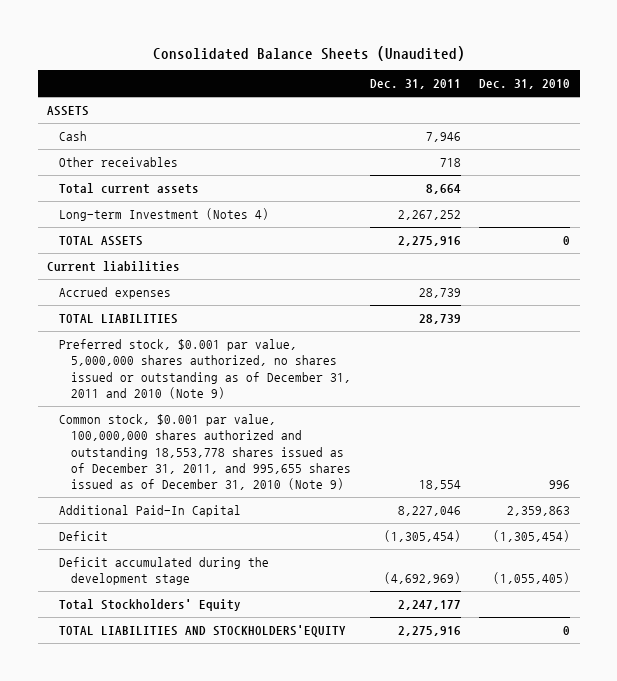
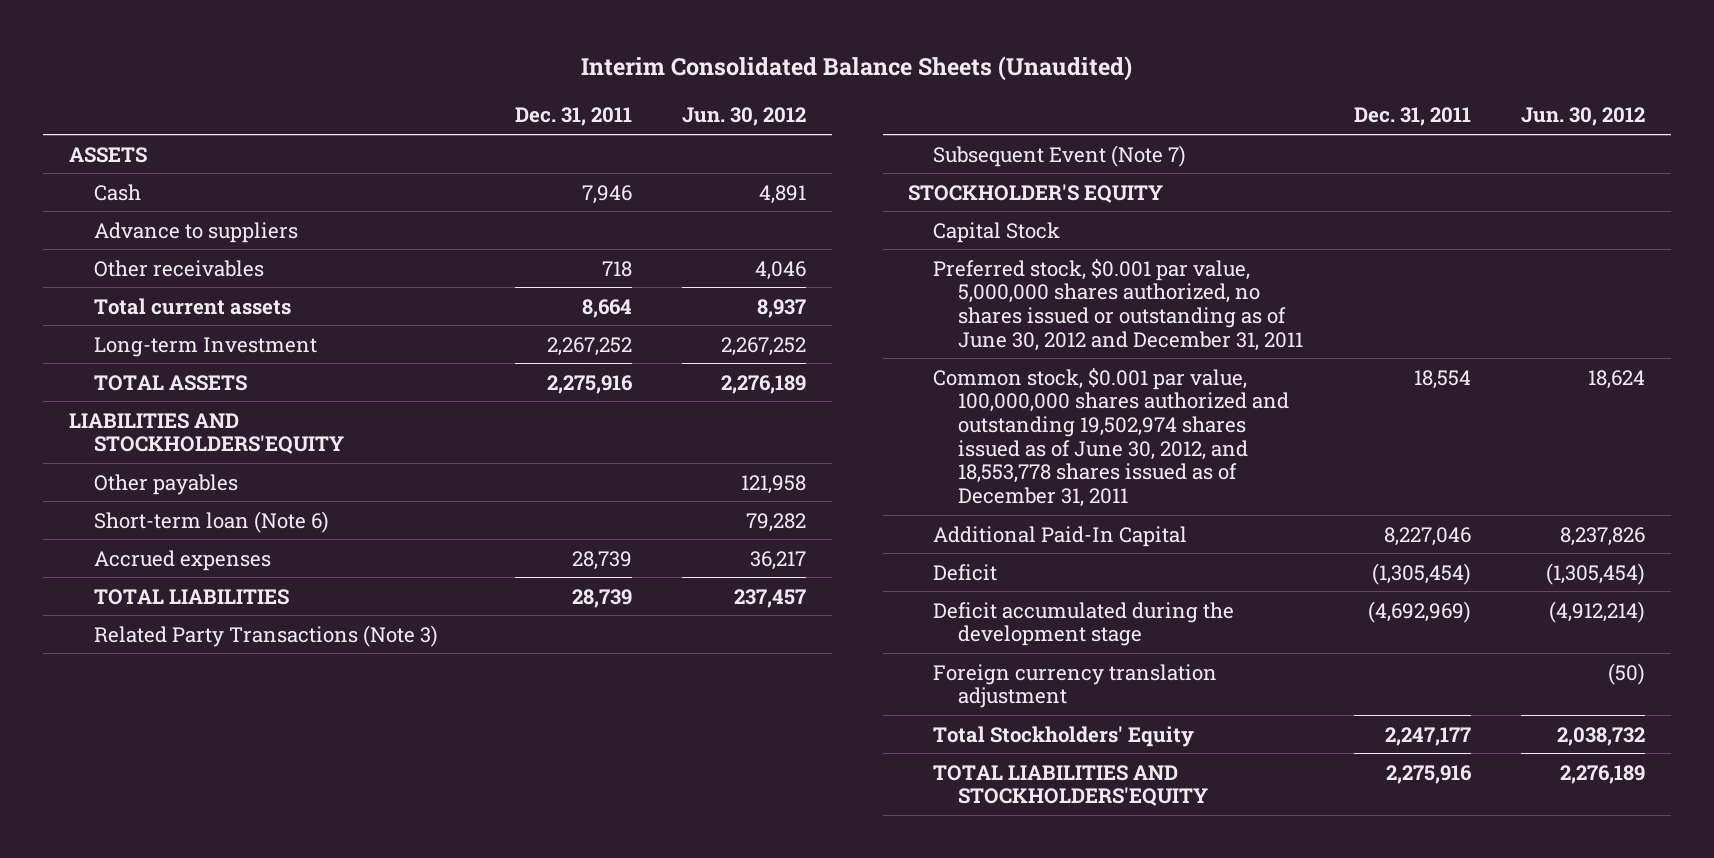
[152,45,465,61] Consolidated Balance Sheets (Unaudited) -> [581,56,1133,82] Interim Consolidated Balance Sheets (Unaudited)
[479,79,571,90] Dec. 31, 2010 -> none
none -> [682,107,807,127] Jun. 30, 2012
none -> [93,221,298,243] Advance to suppliers
[58,207,269,221] Long-term Investment (Notes 4) -> [93,336,317,357] Long-term Investment
[46,260,180,272] Current liabilities -> none
none -> [68,412,344,455] LIABILITIES AND STOCKHOLDERS'EQUITY
none -> [93,473,238,495] Other payables
none -> [93,510,329,533] Short-term loan (Note 6)
none -> [93,624,438,647] Related Party Transactions (Note 3)
none -> [933,144,1187,167] Subsequent Event (Note 7)
none -> [908,183,1164,203] STOCKHOLDER'S EQUITY
none -> [933,221,1061,243] Capital Stock
[58,338,351,400] Preferred stock, $0.001 par value, 5,000,000 shares authorized, no shares issued or outstanding as of December 31, 2011 and 2010 (Note 9) -> [933,258,1304,351] Preferred stock, $0.001 par value, 5,000,000 shares authorized, no shares issued or outstanding as of June 30, 2012 and December 31, 2011
[58,413,351,491] Common stock, $0.001 par value, 100,000,000 shares authorized and outstanding 18,553,778 shares issued as of December 31, 2011, and 995,655 shares issued as of December 31, 2010 (Note 9) -> [933,367,1290,508] Common stock, $0.001 par value, 100,000,000 shares authorized and outstanding 19,502,974 shares issued as of June 30, 2012, and 18,553,778 shares issued as of December 31, 2011
none -> [933,663,1218,709] Foreign currency translation adjustment

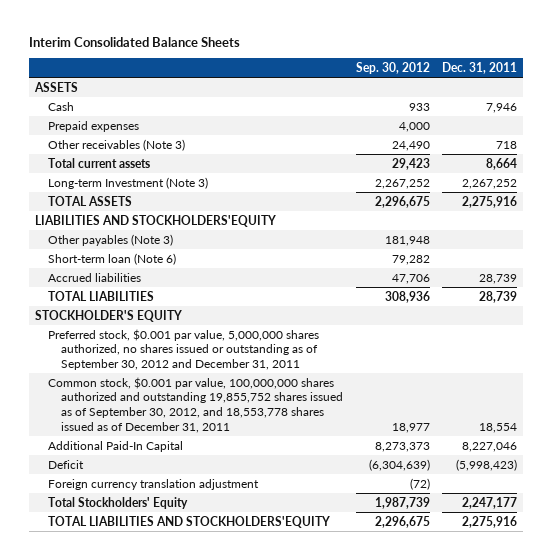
[581,56,1133,82] Interim Consolidated Balance Sheets (Unaudited) -> [29,36,241,47] Interim Consolidated Balance Sheets
[682,107,807,127] Jun. 30, 2012 -> none
none -> [355,62,430,75] Sep. 30, 2012
[93,221,298,243] Advance to suppliers -> none
none -> [48,120,140,132] Prepaid expenses
[93,259,264,277] Other receivables -> [48,138,186,151] Other receivables (Note 3)
[93,336,317,357] Long-term Investment -> [48,176,209,189] Long-term Investment (Note 3)
[93,473,238,495] Other payables -> [48,233,174,246] Other payables (Note 3)
[93,549,271,571] Accrued expenses -> [48,272,142,282] Accrued liabilities
[93,624,438,647] Related Party Transactions (Note 3) -> none
[933,144,1187,167] Subsequent Event (Note 7) -> none
[933,221,1061,243] Capital Stock -> none
[933,258,1304,351] Preferred stock, $0.001 par value, 5,000,000 shares authorized, no shares issued or outstanding as of June 30, 2012 and December 31, 2011 -> [48,328,320,370] Preferred stock, $0.001 par value, 5,000,000 shares authorized, no shares issued or outstanding as of September 30, 2012 and December 31, 2011
[933,367,1290,508] Common stock, $0.001 par value, 100,000,000 shares authorized and outstanding 19,502,974 shares issued as of June 30, 2012, and 18,553,778 shares issued as of December 31, 2011 -> [48,376,344,433] Common stock, $0.001 par value, 100,000,000 shares authorized and outstanding 19,855,752 shares issued as of September 30, 2012, and 18,553,778 shares issued as of December 31, 2011
[933,601,1235,647] Deficit accumulated during the development stage -> none
[1371,562,1471,585] (1,305,454) -> [455,458,517,471] (5,998,423)

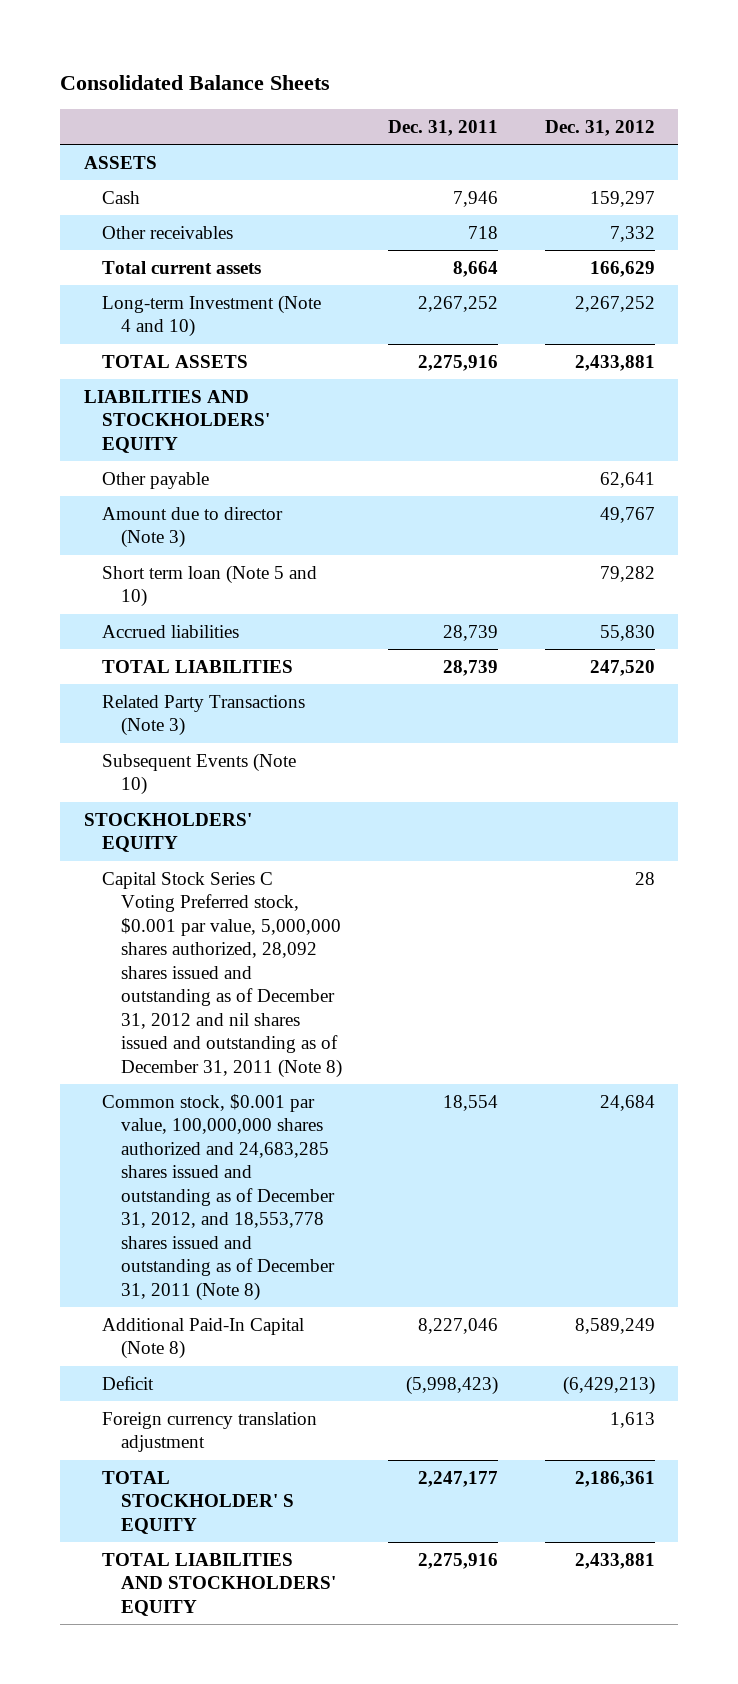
[29,36,241,47] Interim Consolidated Balance Sheets -> [60,75,331,91] Consolidated Balance Sheets
[355,62,430,75] Sep. 30, 2012 -> none
none -> [544,119,655,136] Dec. 31, 2012
[48,120,140,132] Prepaid expenses -> none
[48,138,186,151] Other receivables (Note 3) -> [102,225,234,239] Other receivables
[48,176,209,189] Long-term Investment (Note 3) -> [102,294,322,338] Long-term Investment (Note 4 and 10)
[35,214,277,227] LIABILITIES AND STOCKHOLDERS'EQUITY -> [83,389,271,453] LIABILITIES AND STOCKHOLDERS' EQUITY
[48,233,174,246] Other payables (Note 3) -> [102,471,210,489] Other payable
none -> [102,506,284,549] Amount due to director (Note 3)
[48,252,177,265] Short-term loan (Note 6) -> [102,564,318,608] Short term loan (Note 5 and 10)
none -> [102,694,306,737] Related Party Transactions (Note 3)
none -> [102,752,297,796] Subsequent Events (Note 10)
[35,309,183,322] STOCKHOLDER'S EQUITY -> [83,812,252,853] STOCKHOLDERS' EQUITY
[48,328,320,370] Preferred stock, $0.001 par value, 5,000,000 shares authorized, no shares issued or outstanding as of September 30, 2012 and December 31, 2011 -> [102,871,342,1078] Capital Stock Series C Voting Preferred stock, $0.001 par value, 5,000,000 shares authorized, 28,092 shares issued and outstanding as of December 31, 2012 and nil shares issued and outstanding as of December 31, 2011 (Note 8)
[48,376,344,433] Common stock, $0.001 par value, 100,000,000 shares authorized and outstanding 19,855,752 shares issued as of September 30, 2012, and 18,553,778 shares issued as of December 31, 2011 -> [102,1093,335,1301] Common stock, $0.001 par value, 100,000,000 shares authorized and 24,683,285 shares issued and outstanding as of December 31, 2012, and 18,553,778 shares issued and outstanding as of December 31, 2011 (Note 8)
[48,440,184,452] Additional Paid-In Capital -> [102,1317,305,1360] Additional Paid-In Capital (Note 8)
[48,496,189,509] Total Stockholders' Equity -> [102,1470,294,1534] TOTAL STOCKHOLDER' S EQUITY
[48,515,331,528] TOTAL LIABILITIES AND STOCKHOLDERS'EQUITY -> [102,1552,336,1616] TOTAL LIABILITIES AND STOCKHOLDERS' EQUITY

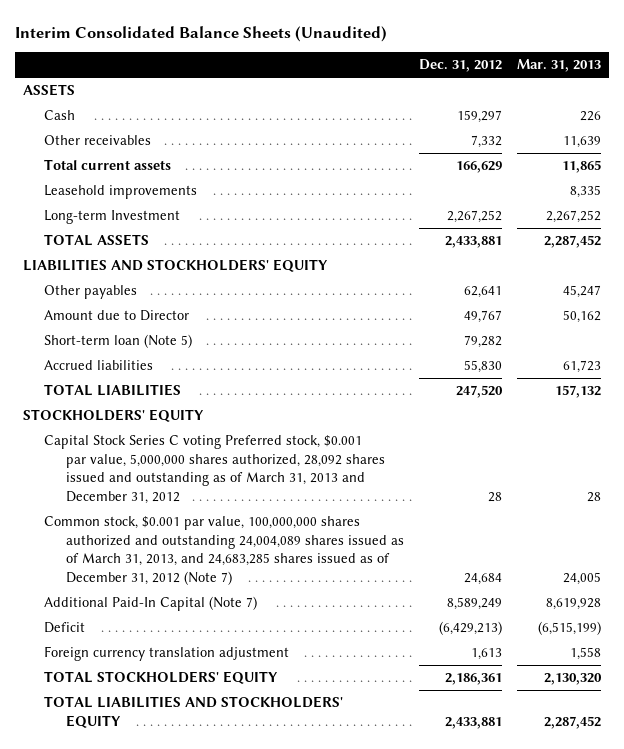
[60,75,331,91] Consolidated Balance Sheets -> [15,25,388,42] Interim Consolidated Balance Sheets (Unaudited)
[388,119,499,136] Dec. 31, 2011 -> none
none -> [517,59,602,73] Mar. 31, 2013
none -> [44,185,198,200] Leasehold improvements
[102,294,322,338] Long-term Investment (Note 4 and 10) -> [44,210,181,225] Long-term Investment
[102,471,210,489] Other payable -> [44,285,138,300] Other payables
[102,506,284,549] Amount due to director (Note 3) -> [44,310,190,322] Amount due to Director
[102,564,318,608] Short term loan (Note 5 and 10) -> [44,334,193,349] Short-term loan (Note 5)
[102,694,306,737] Related Party Transactions (Note 3) -> none
[102,752,297,796] Subsequent Events (Note 10) -> none
[102,871,342,1078] Capital Stock Series C Voting Preferred stock, $0.001 par value, 5,000,000 shares authorized, 28,092 shares issued and outstanding as of December 31, 2012 and nil shares issued and outstanding as of December 31, 2011 (Note 8) -> [44,435,386,505] Capital Stock Series C voting Preferred stock, $0.001 par value, 5,000,000 shares authorized, 28,092 shares issued and outstanding as of March 31, 2013 and December 31, 2012
[102,1093,335,1301] Common stock, $0.001 par value, 100,000,000 shares authorized and 24,683,285 shares issued and outstanding as of December 31, 2012, and 18,553,778 shares issued and outstanding as of December 31, 2011 (Note 8) -> [44,516,405,586] Common stock, $0.001 par value, 100,000,000 shares authorized and outstanding 24,004,089 shares issued as of March 31, 2013, and 24,683,285 shares issued as of December 31, 2012 (Note 7)
[102,1317,305,1360] Additional Paid-In Capital (Note 8) -> [44,596,258,612] Additional Paid-In Capital (Note 7)
[102,1470,294,1534] TOTAL STOCKHOLDER' S EQUITY -> [44,671,279,685] TOTAL STOCKHOLDERS' EQUITY

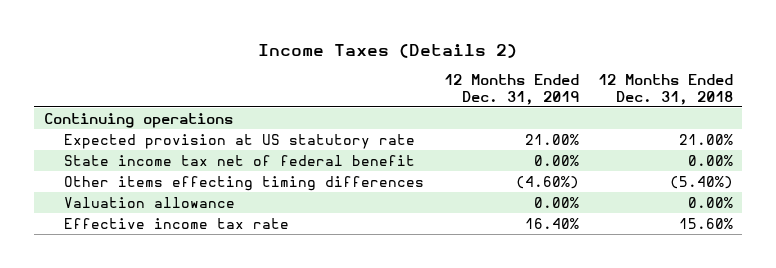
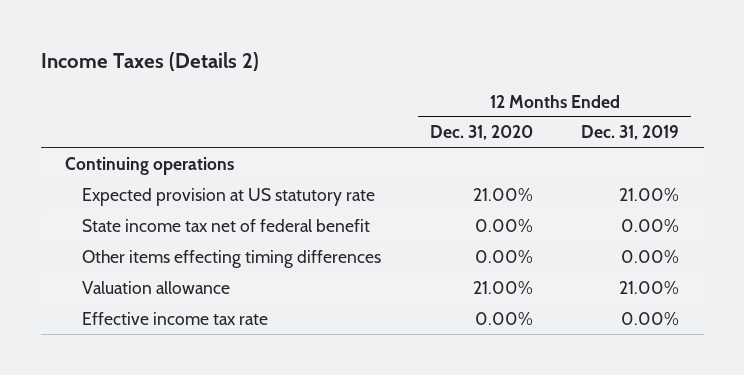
[597,74,733,105] 12 Months Ended Dec. 31, 2018 -> none
none -> [429,125,533,141] Dec. 31, 2020
[515,175,579,189] (4.60%) -> [621,249,680,263] 0.00%
[533,196,579,208] 0.00% -> [619,280,680,294] 21.00%
[524,217,579,229] 16.40% -> [621,311,680,325] 0.00%

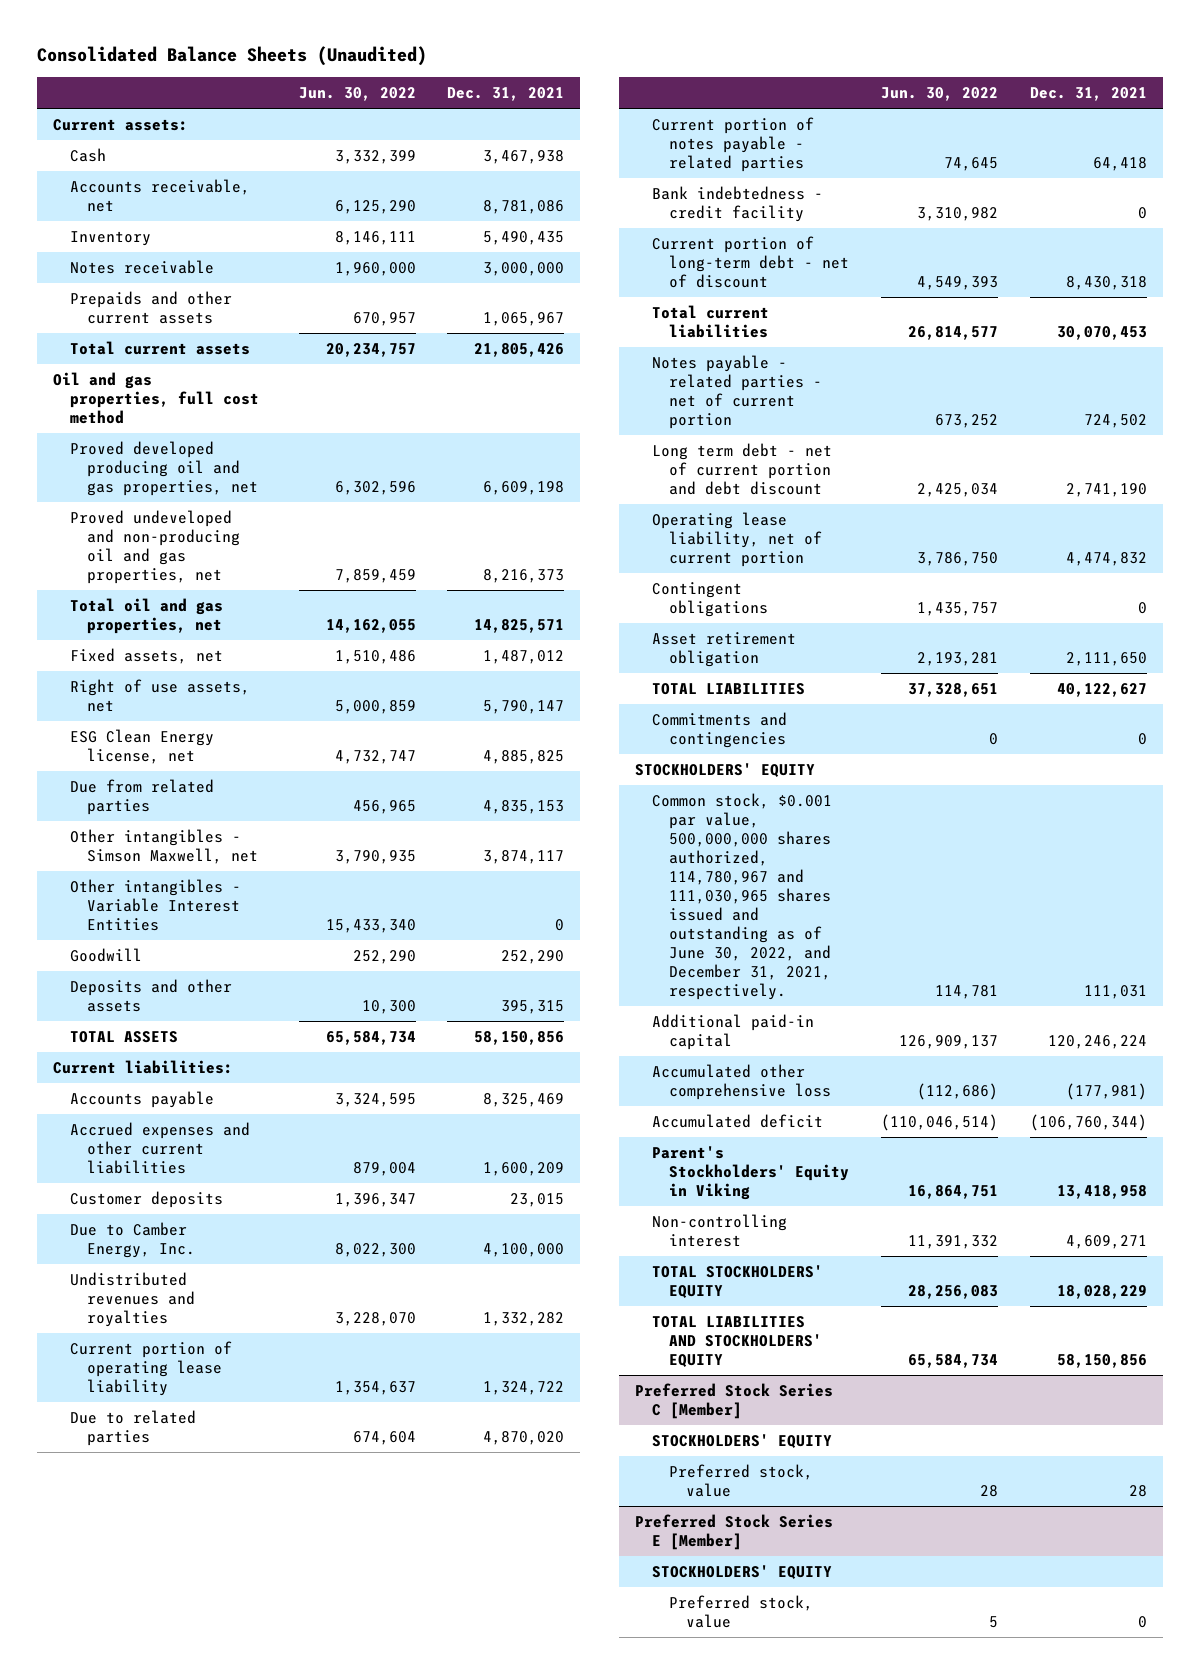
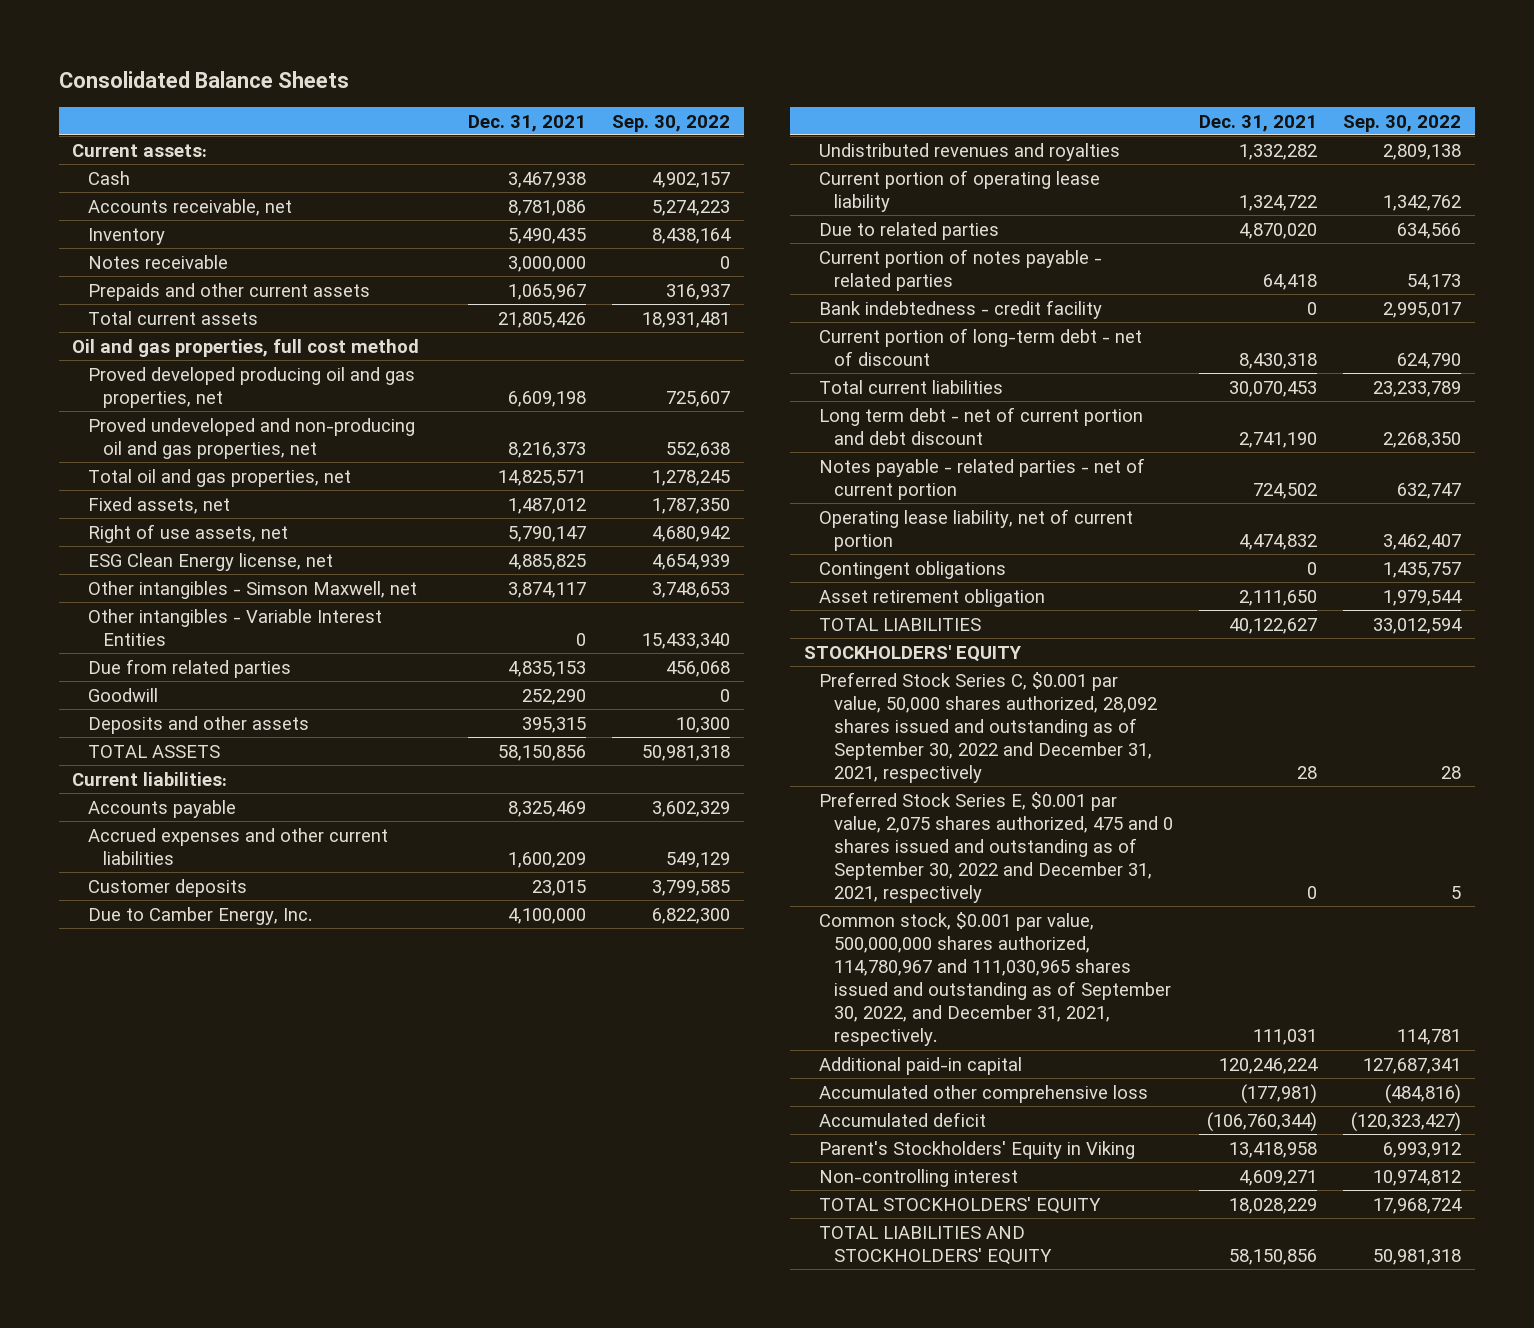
[37,46,428,67] Consolidated Balance Sheets (Unaudited) -> [59,71,350,89] Consolidated Balance Sheets
[298,87,416,102] Jun. 30, 2022 -> none
none -> [612,114,731,132] Sep. 30, 2022
[69,779,214,816] Due from related parties -> [87,658,291,678] Due from related parties
[652,355,822,430] Notes payable - related parties - net of current portion -> [818,457,1145,500] Notes payable - related parties - net of current portion
[652,712,788,749] Commitments and contingencies -> none
none -> [818,671,1157,784] Preferred Stock Series C, $0.001 par value, 50,000 shares authorized, 28,092 shares issued and outstanding as of September 30, 2022 and December 31, 2021, respectively
none -> [818,791,1173,904] Preferred Stock Series E, $0.001 par value, 2,075 shares authorized, 475 and 0 shares issued and outstanding as of September 30, 2022 and December 31, 2021, respectively
[652,793,833,1000] Common stock, $0.001 par value, 500,000,000 shares authorized, 114,780,967 and 111,030,965 shares issued and outstanding as of June 30, 2022, and December 31, 2021, respectively. -> [818,911,1171,1047] Common stock, $0.001 par value, 500,000,000 shares authorized, 114,780,967 and 111,030,965 shares issued and outstanding as of September 30, 2022, and December 31, 2021, respectively.
[635,1383,834,1420] Preferred Stock Series C [Member] -> none
[652,1434,833,1449] STOCKHOLDERS' EQUITY -> none
[668,1464,813,1498] Preferred stock, value -> none
[635,1514,834,1551] Preferred Stock Series E [Member] -> none
[652,1565,833,1580] STOCKHOLDERS' EQUITY -> none
[668,1595,813,1629] Preferred stock, value -> none

